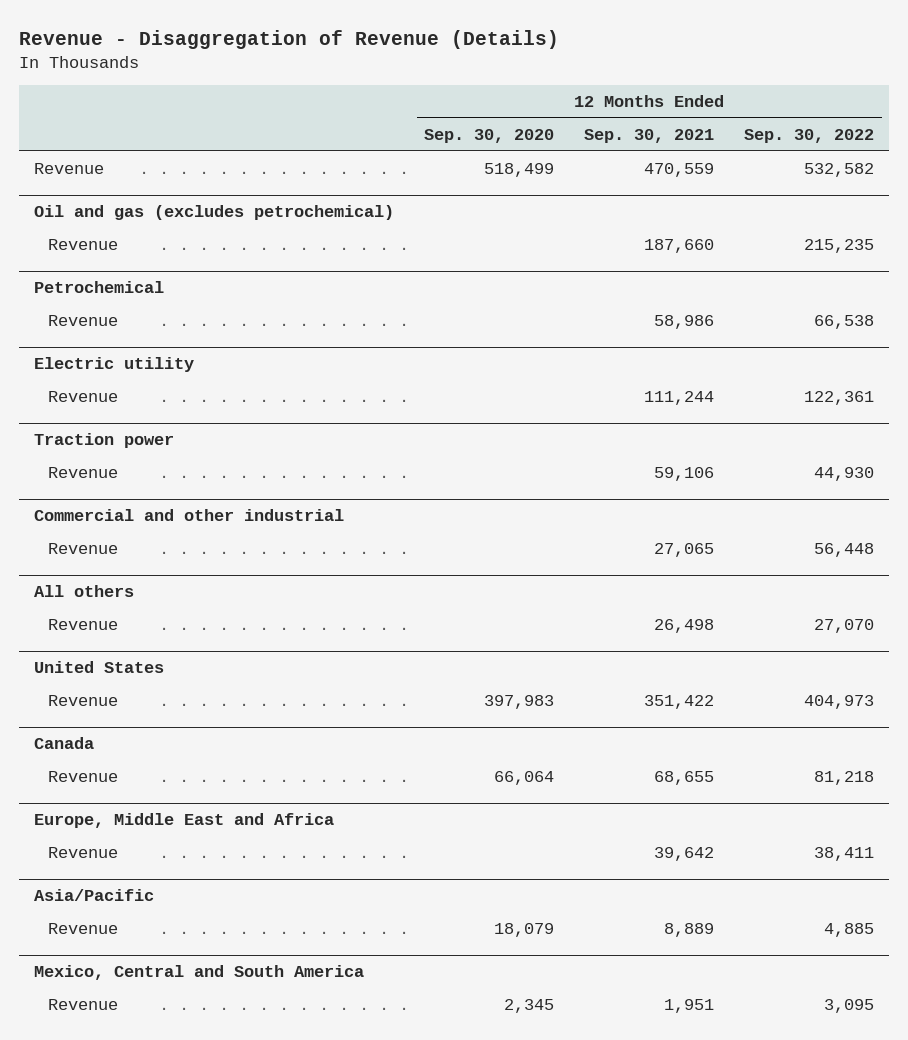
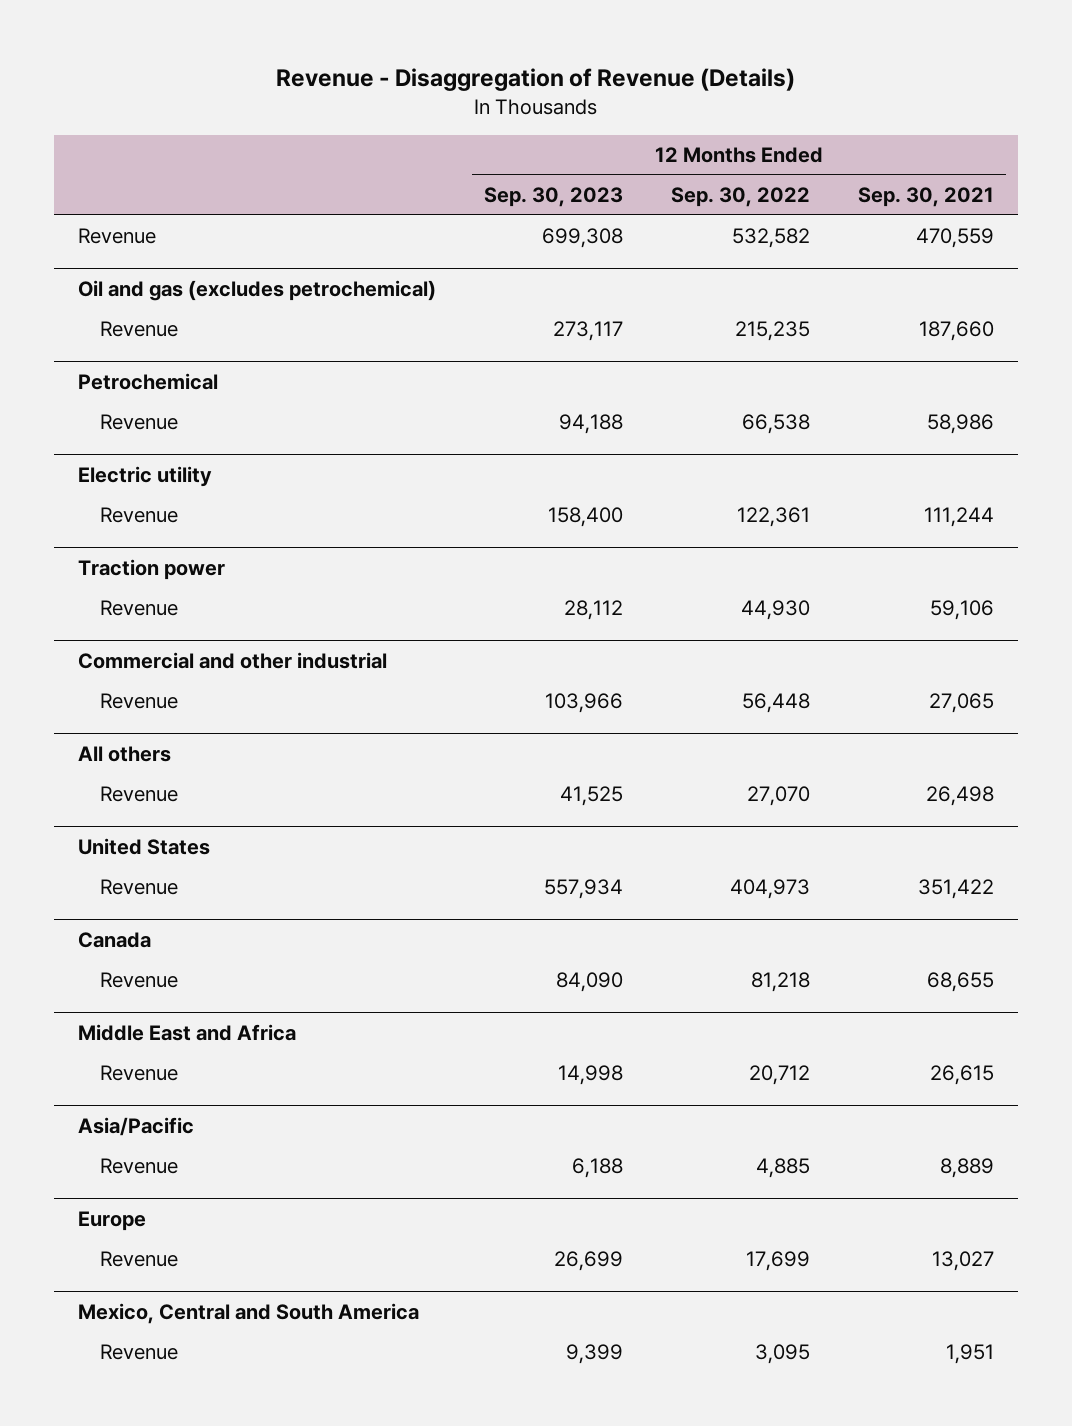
[424,128,555,143] Sep. 30, 2020 -> none
none -> [484,187,624,208] Sep. 30, 2023
[34,813,335,829] Europe, Middle East and Africa -> [78,1024,297,1042] Middle East and Africa
[654,846,715,861] 39,642 -> [930,1065,995,1086] 26,615
[814,846,875,861] 38,411 -> [749,1065,811,1086] 20,712
none -> [78,1211,147,1232] Europe
none -> [99,1251,178,1268] Revenue

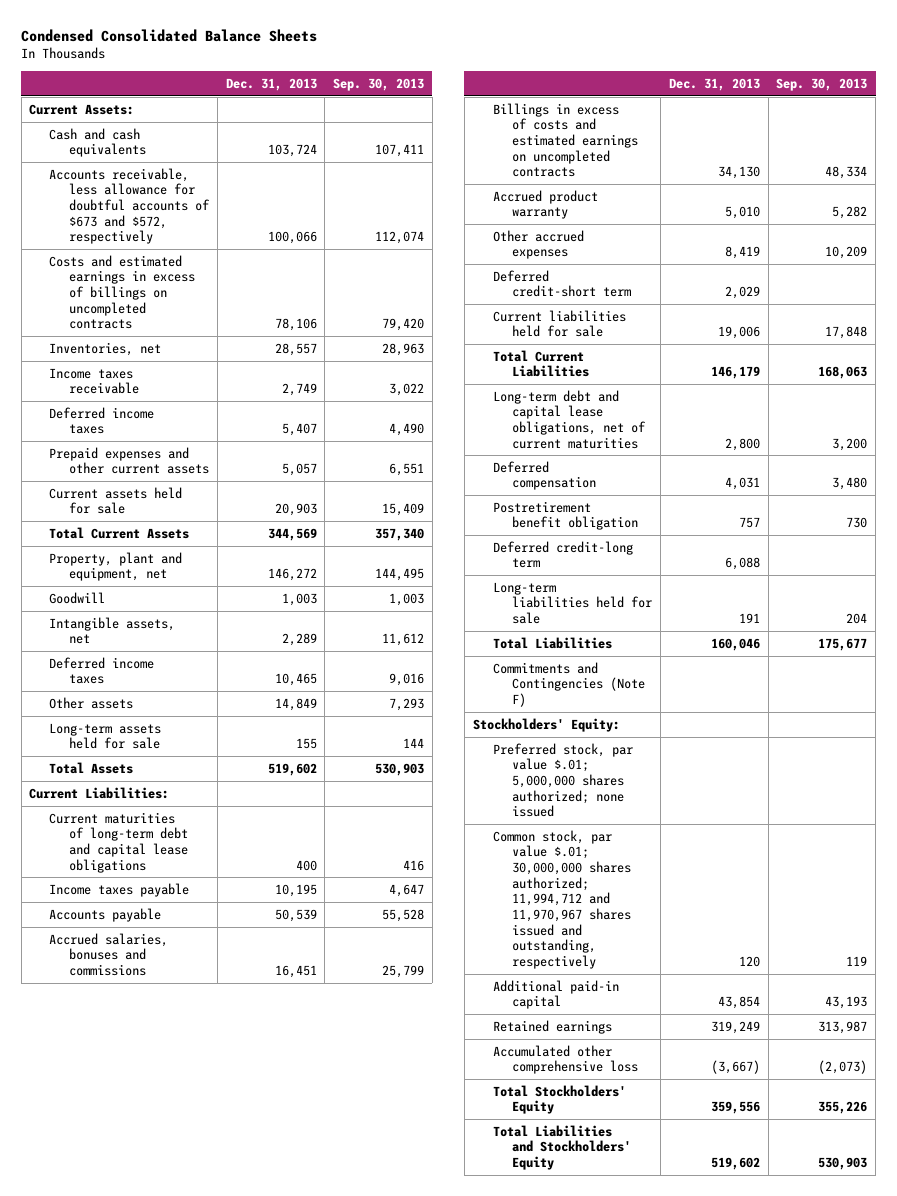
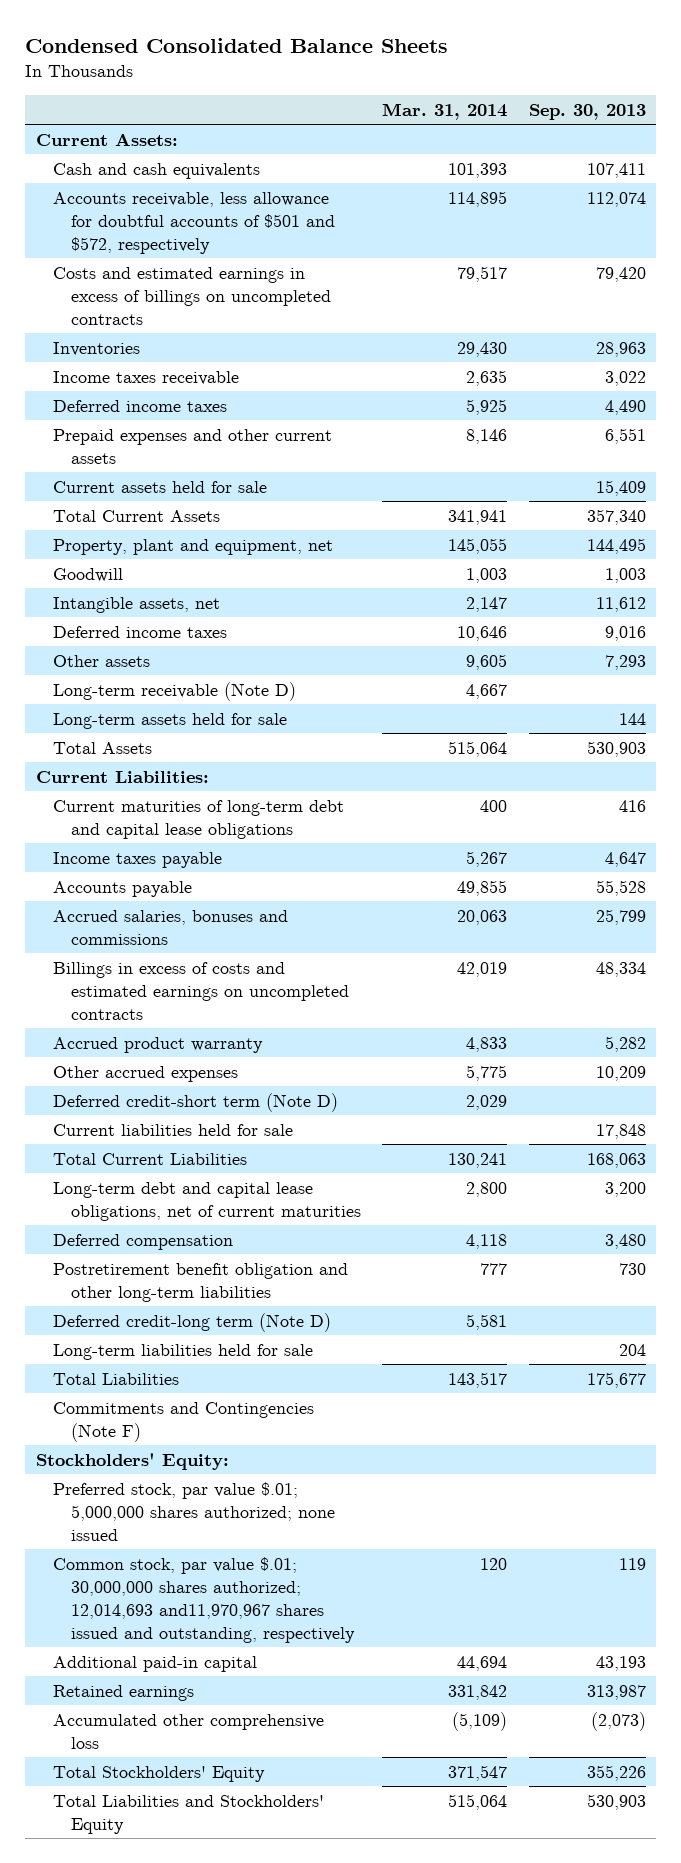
[225,77,317,91] Dec. 31, 2013 -> none
none -> [382,102,508,120] Mar. 31, 2014
[49,167,210,245] Accounts receivable, less allowance for doubtful accounts of $673 and $572, respectively -> [53,191,336,254] Accounts receivable, less allowance for doubtful accounts of $501 and $572, respectively
[49,341,162,356] Inventories, net -> [53,341,141,356] Inventories
none -> [53,681,297,701] Long-term receivable (Note D)
[492,269,632,298] Deferred credit-short term -> [53,1092,339,1112] Deferred credit-short term (Note D)
[492,500,639,531] Postretirement benefit obligation -> [53,1262,349,1302] Postretirement benefit obligation and other long-term liabilities
[492,540,633,569] Deferred credit-long term -> [53,1312,332,1332] Deferred credit-long term (Note D)
[492,829,632,969] Common stock, par value $.01; 30,000,000 shares authorized; 11,994,712 and 11,970,967 shares issued and outstanding, respectively -> [53,1556,356,1643] Common stock, par value $.01; 30,000,000 shares authorized; 12,014,693 and11,970,967 shares issued and outstanding, respectively

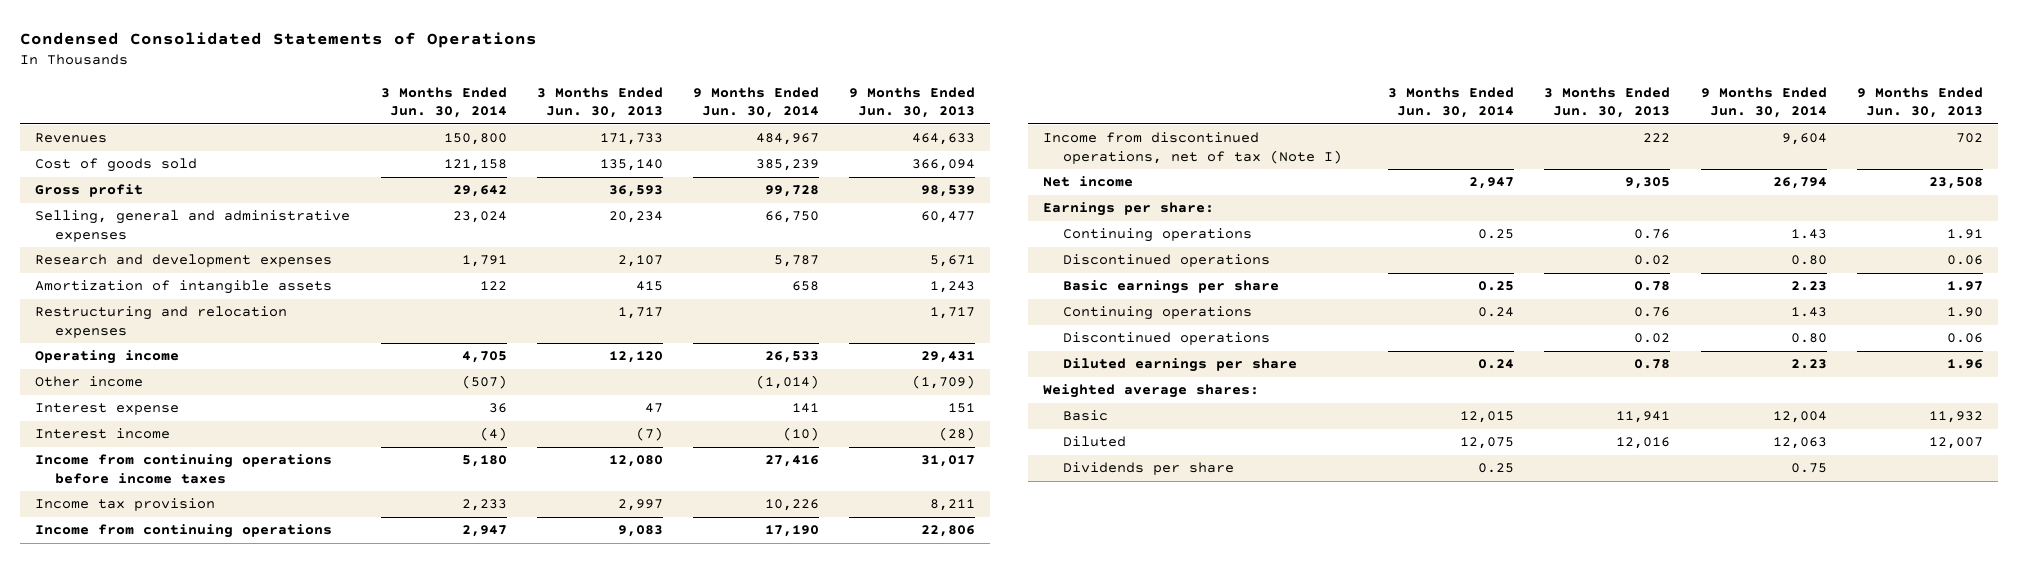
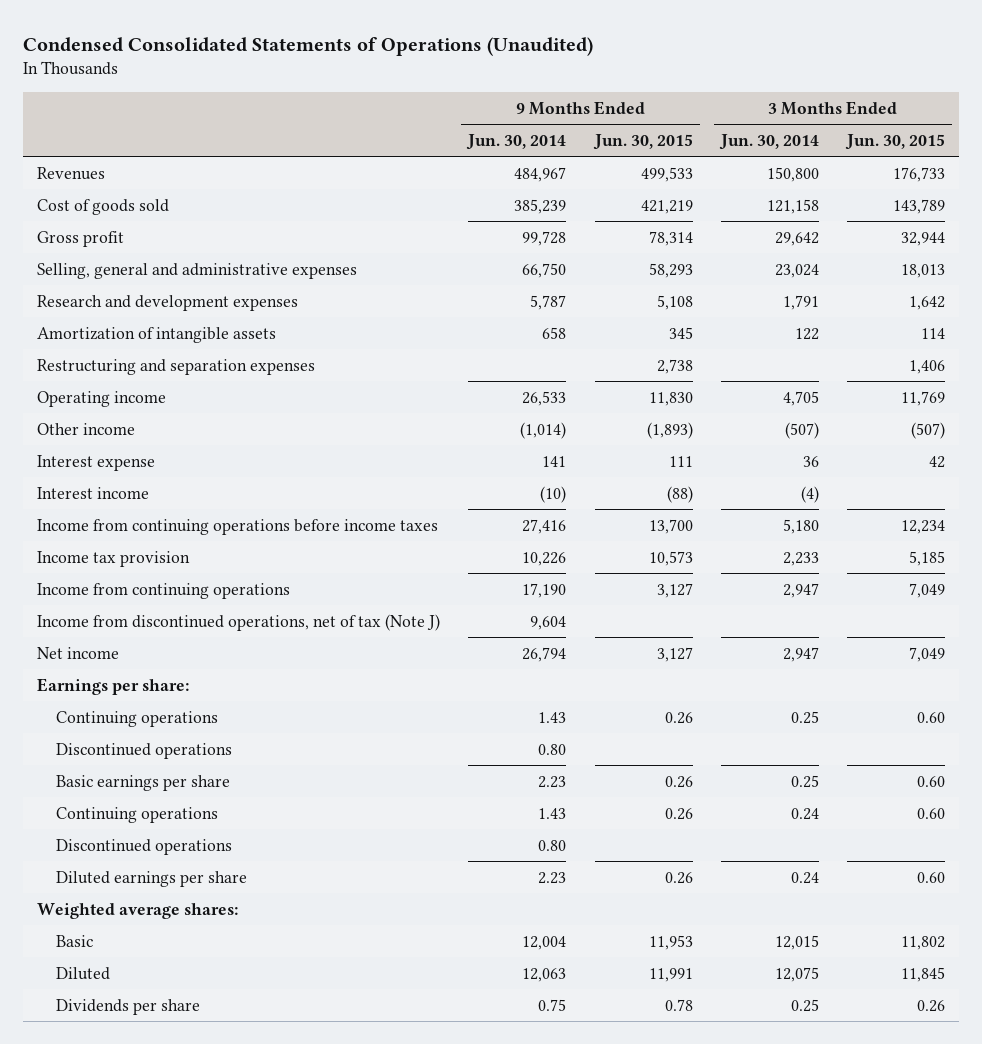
[20,31,538,48] Condensed Consolidated Statements of Operations -> [23,36,594,56] Condensed Consolidated Statements of Operations (Unaudited)
[536,86,663,119] 3 Months Ended Jun. 30, 2013 -> none
[849,86,976,119] 9 Months Ended Jun. 30, 2013 -> none
none -> [592,133,693,150] Jun. 30, 2015
none -> [844,133,945,150] Jun. 30, 2015
[35,306,288,339] Restructuring and relocation expenses -> [37,358,316,375] Restructuring and separation expenses
[1043,132,1342,165] Income from discontinued operations, net of tax (Note I) -> [37,613,441,631] Income from discontinued operations, net of tax (Note J)

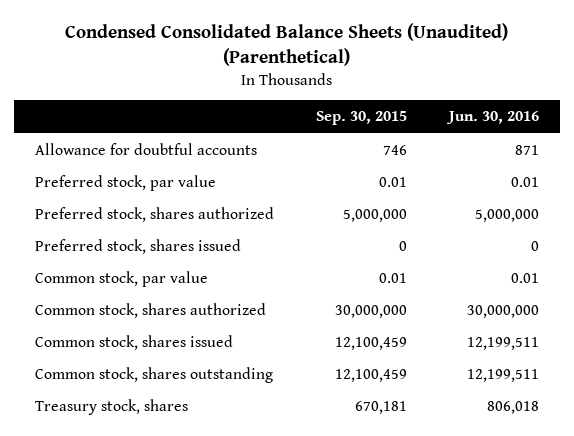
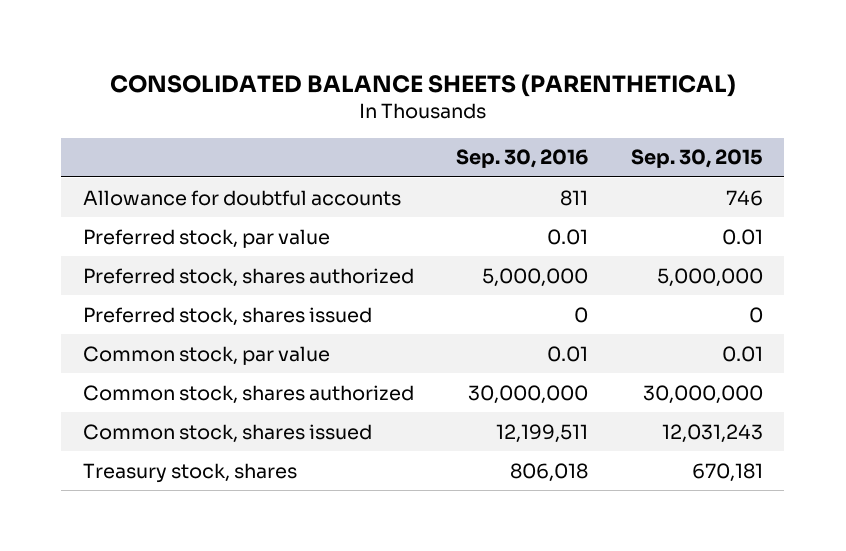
[65,23,509,67] Condensed Consolidated Balance Sheets (Unaudited) (Parenthetical) -> [109,73,736,97] CONSOLIDATED BALANCE SHEETS (PARENTHETICAL)
[446,111,540,125] Jun. 30, 2016 -> none
none -> [456,149,589,169] Sep. 30, 2016
[34,367,273,384] Common stock, shares outstanding -> none
[335,337,408,351] 12,100,459 -> [661,423,763,443] 12,031,243

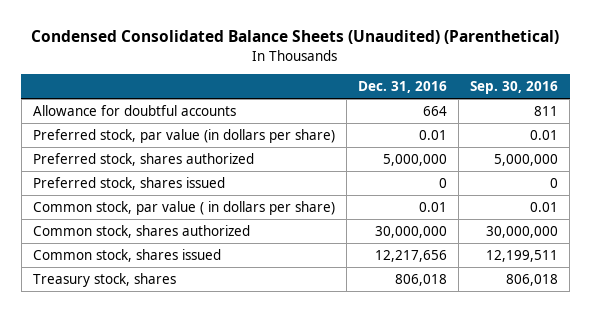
[109,73,736,97] CONSOLIDATED BALANCE SHEETS (PARENTHETICAL) -> [31,30,560,45] Condensed Consolidated Balance Sheets (Unaudited) (Parenthetical)
[630,149,763,169] Sep. 30, 2015 -> none
none -> [357,81,447,94] Dec. 31, 2016
[82,228,330,248] Preferred stock, par value -> [32,128,335,143] Preferred stock, par value (in dollars per share)
[82,345,330,365] Common stock, par value -> [32,200,335,215] Common stock, par value ( in dollars per share)

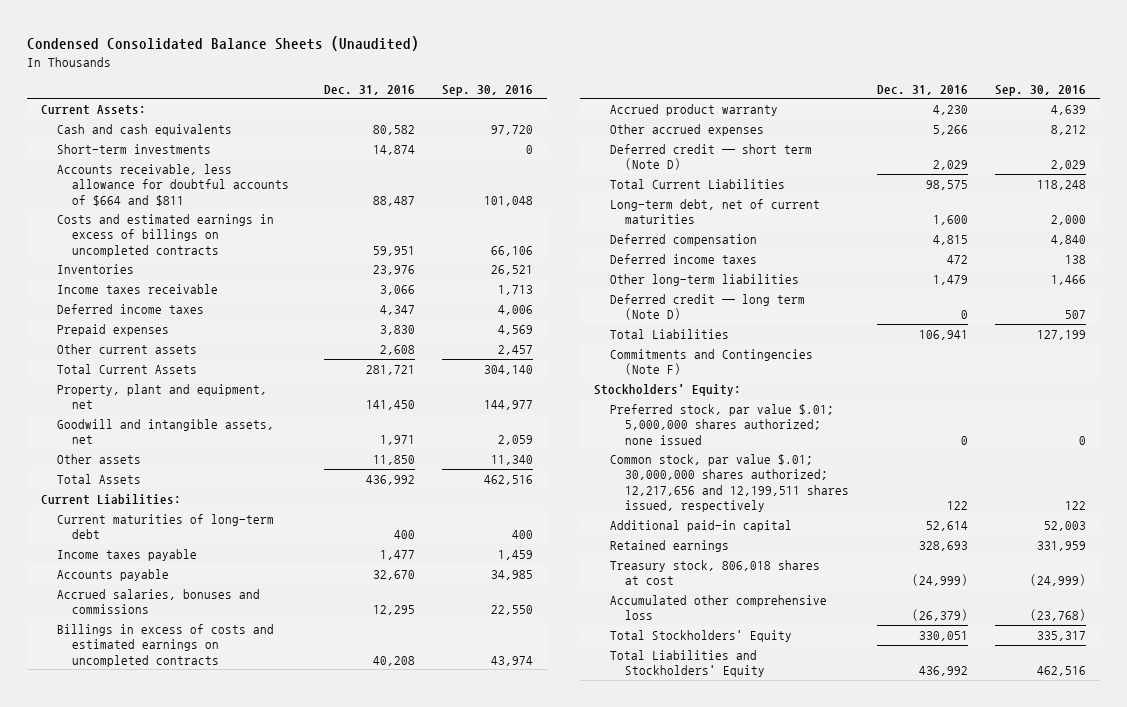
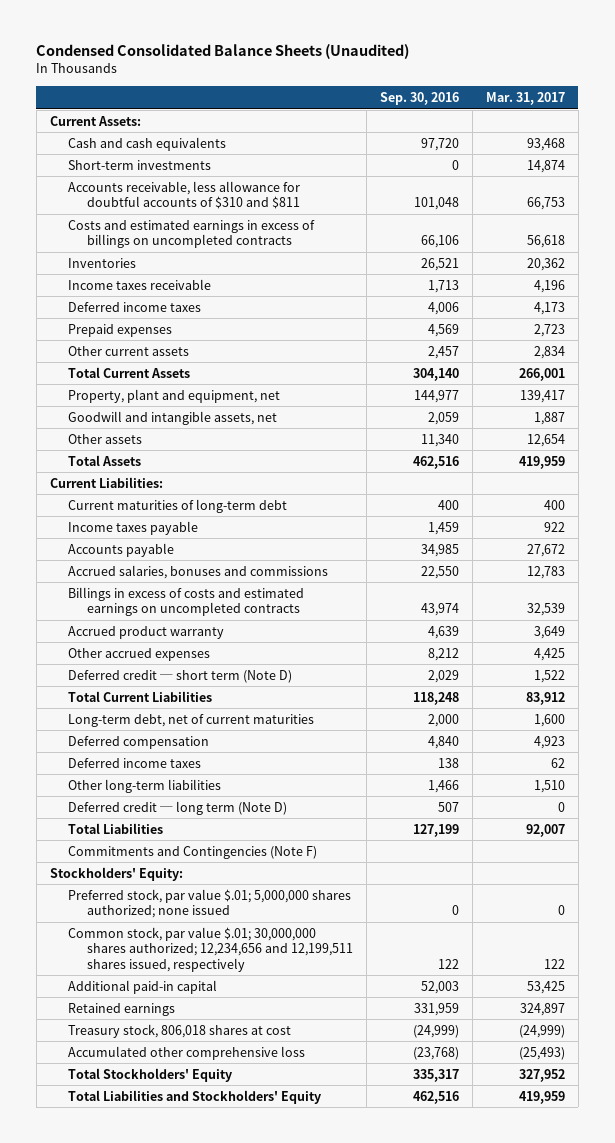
[323,84,415,95] Dec. 31, 2016 -> none
none -> [485,91,565,105] Mar. 31, 2017
[56,163,290,206] Accounts receivable, less allowance for doubtful accounts of $664 and $811 -> [68,180,301,210] Accounts receivable, less allowance for doubtful accounts of $310 and $811
[609,453,850,513] Common stock, par value $.01; 30,000,000 shares authorized; 12,217,656 and 12,199,511 shares issued, respectively -> [68,926,353,972] Common stock, par value $.01; 30,000,000 shares authorized; 12,234,656 and 12,199,511 shares issued, respectively

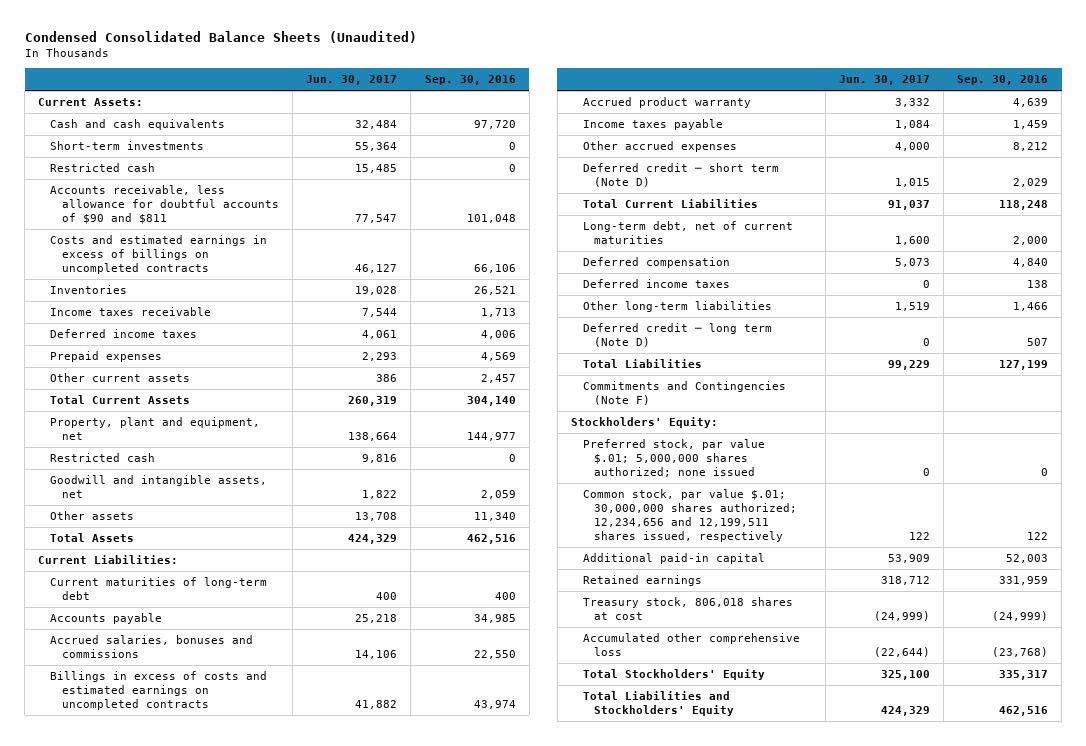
[485,91,565,105] Mar. 31, 2017 -> none
none -> [306,75,398,86] Jun. 30, 2017
none -> [50,163,156,173] Restricted cash
[68,180,301,210] Accounts receivable, less allowance for doubtful accounts of $310 and $811 -> [50,185,280,225] Accounts receivable, less allowance for doubtful accounts of $90 and $811
none -> [50,453,156,463] Restricted cash
[68,520,199,535] Income taxes payable -> [582,119,723,131] Income taxes payable

